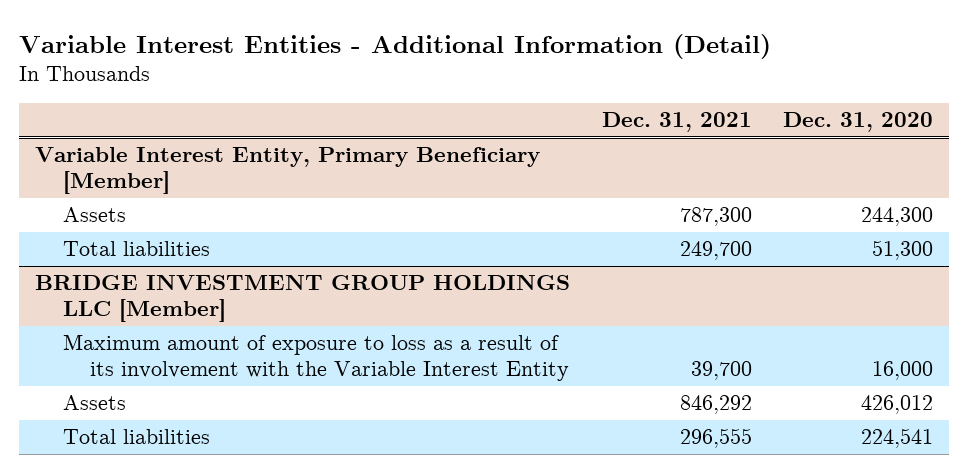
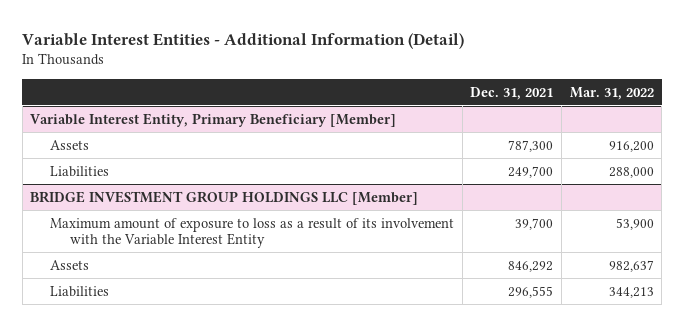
[783,112,934,133] Dec. 31, 2020 -> none
none -> [569,86,654,100] Mar. 31, 2022
[62,241,210,257] Total liabilities -> [50,165,110,177] Liabilities
[62,429,210,445] Total liabilities -> [50,285,110,297] Liabilities

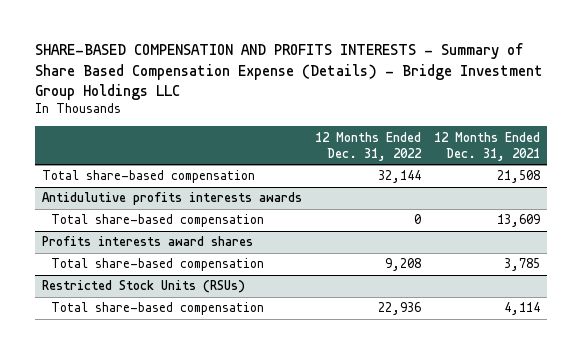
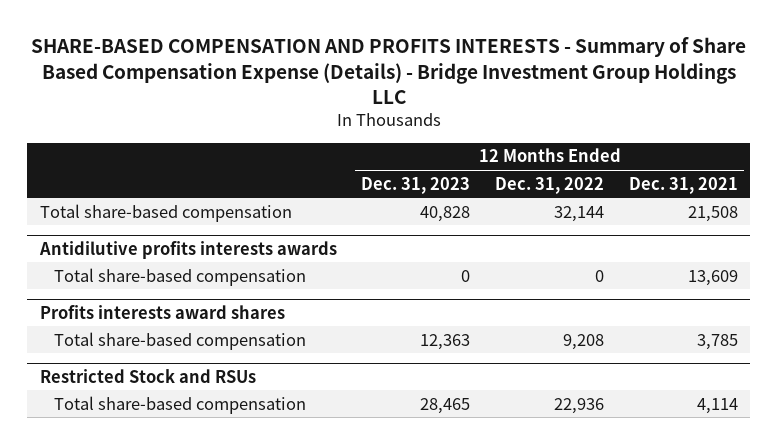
none -> [361,176,471,194] Dec. 31, 2023
[41,192,302,206] Antidulutive profits interests awards -> [38,240,337,259] Antidilutive profits interests awards
[41,280,245,294] Restricted Stock Units (RSUs) -> [39,368,256,383] Restricted Stock and RSUs

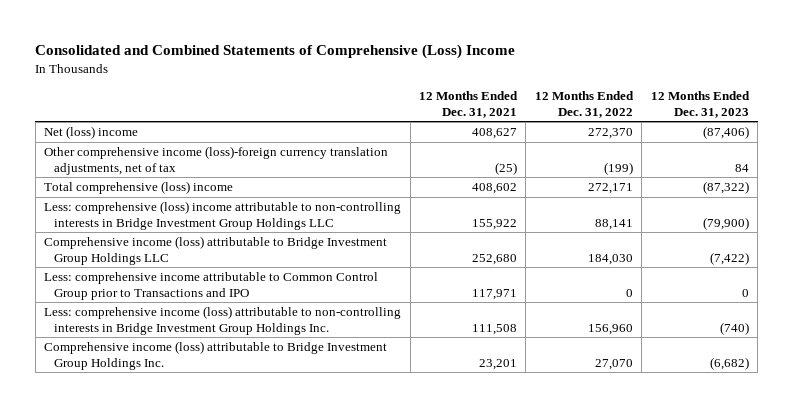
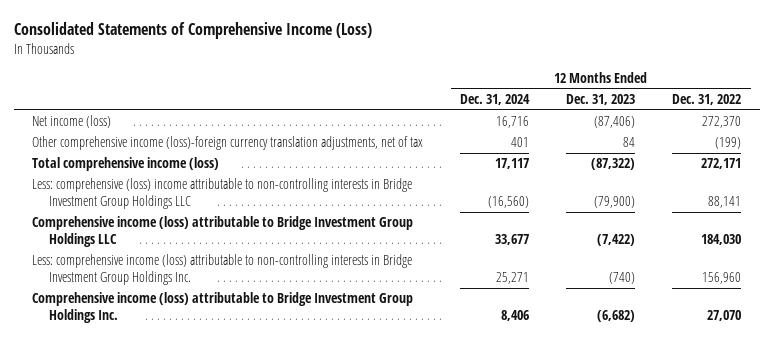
[35,44,516,60] Consolidated and Combined Statements of Comprehensive (Loss) Income -> [13,22,372,40] Consolidated Statements of Comprehensive Income (Loss)
[418,90,518,118] 12 Months Ended Dec. 31, 2021 -> none
none -> [460,94,531,106] Dec. 31, 2024
[44,126,139,140] Net (loss) income -> [32,115,112,129] Net income (loss)
[44,181,234,195] Total comprehensive (loss) income -> [32,157,220,172] Total comprehensive income (loss)
[44,272,379,300] Less: comprehensive income attributable to Common Control Group prior to Transactions and IPO -> none

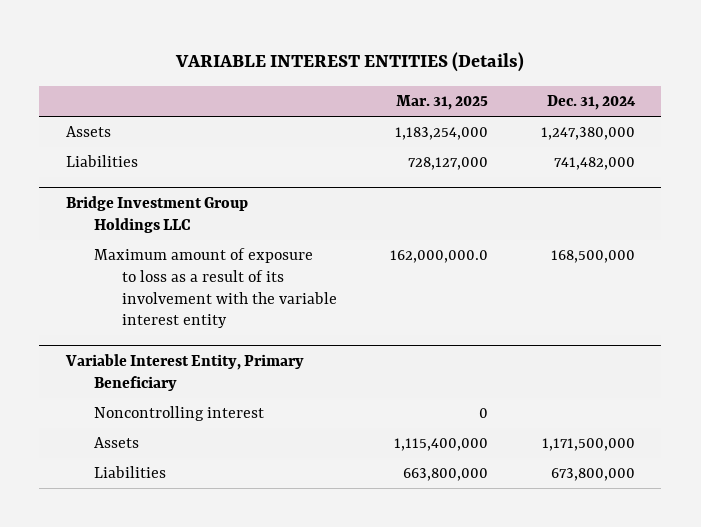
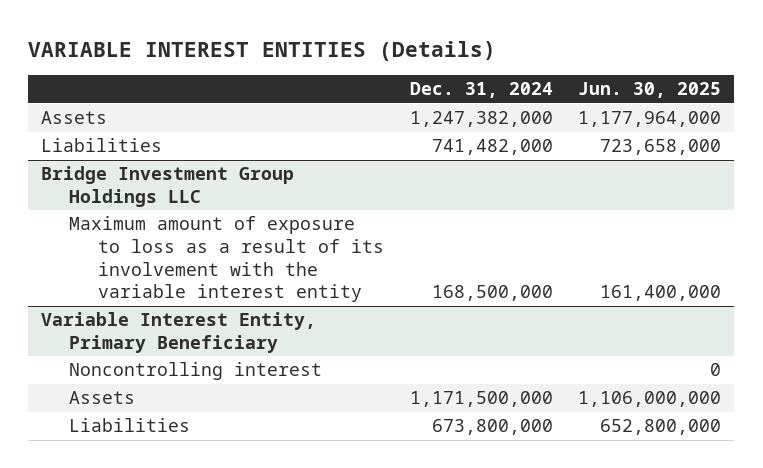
[395,95,488,111] Mar. 31, 2025 -> none
none -> [578,82,722,99] Jun. 30, 2025
[540,127,635,141] 1,247,380,000 -> [409,111,553,128] 1,247,382,000

